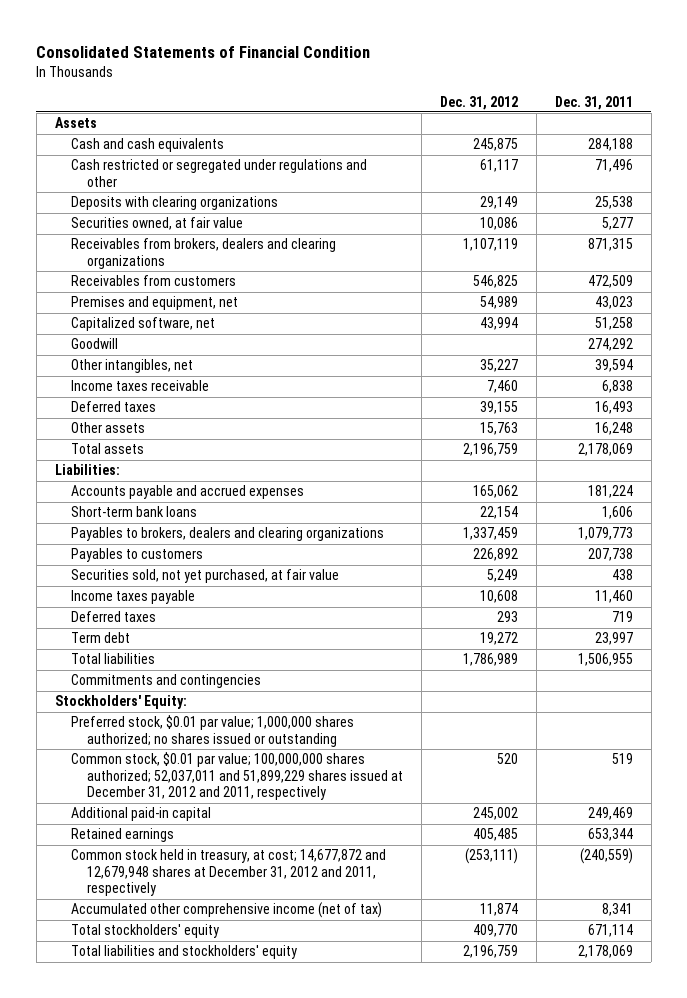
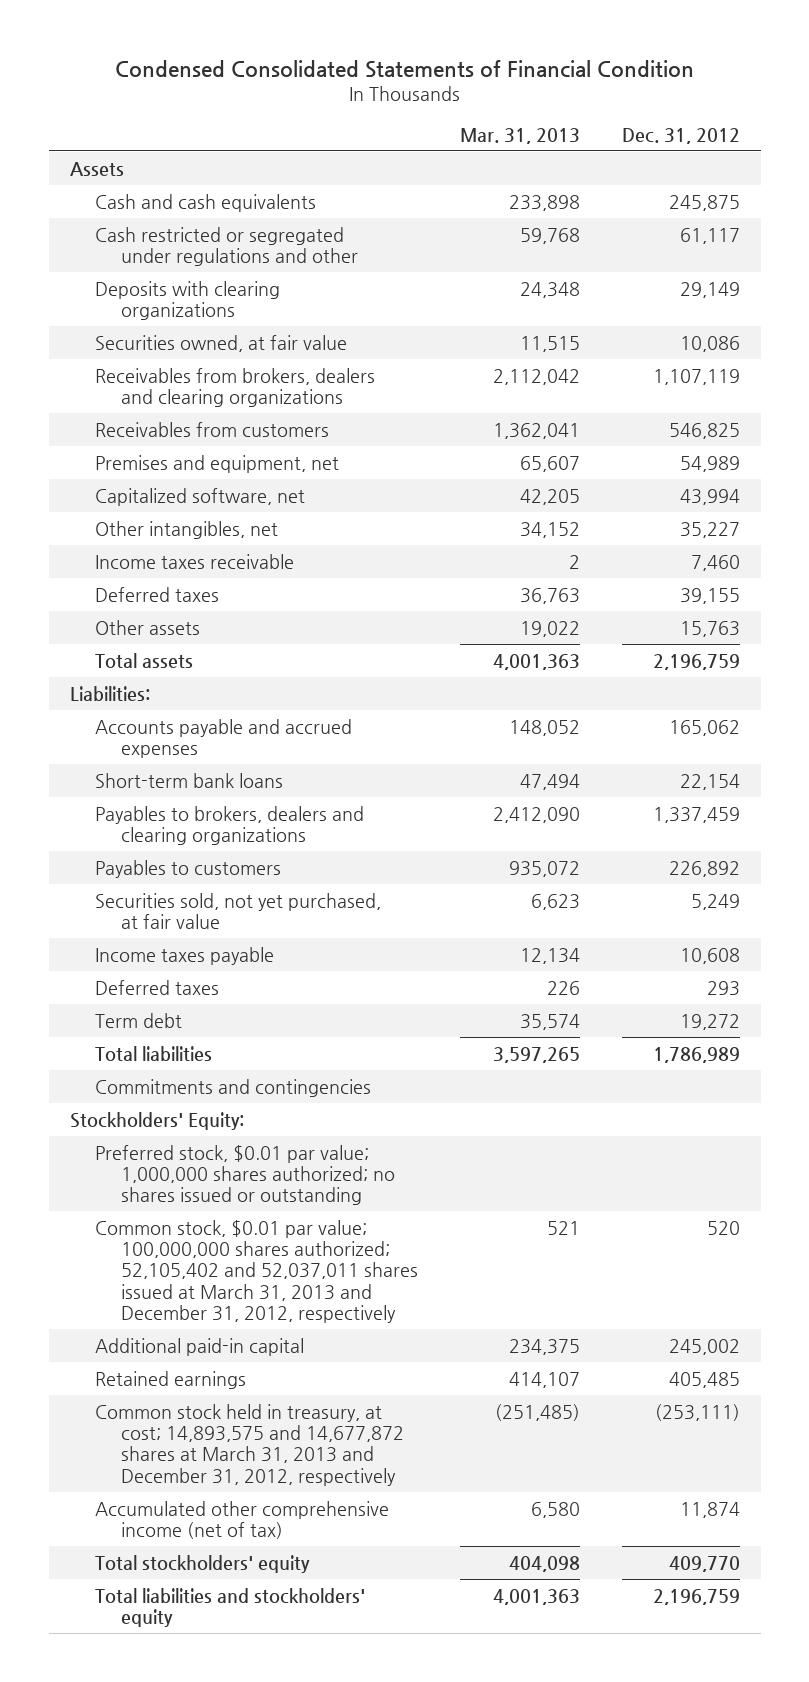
[36,46,371,59] Consolidated Statements of Financial Condition -> [114,60,694,79] Condensed Consolidated Statements of Financial Condition
[554,95,633,110] Dec. 31, 2011 -> none
none -> [459,127,580,144] Mar. 31, 2013
[70,338,118,350] Goodwill -> none
[70,752,404,801] Common stock, $0.01 par value; 100,000,000 shares authorized; 52,037,011 and 51,899,229 shares issued at December 31, 2012 and 2011, respectively -> [95,1219,419,1323] Common stock, $0.01 par value; 100,000,000 shares authorized; 52,105,402 and 52,037,011 shares issued at March 31, 2013 and December 31, 2012, respectively
[70,849,386,897] Common stock held in treasury, at cost; 14,677,872 and 12,679,948 shares at December 31, 2012 and 2011, respectively -> [95,1403,405,1486] Common stock held in treasury, at cost; 14,893,575 and 14,677,872 shares at March 31, 2013 and December 31, 2012, respectively

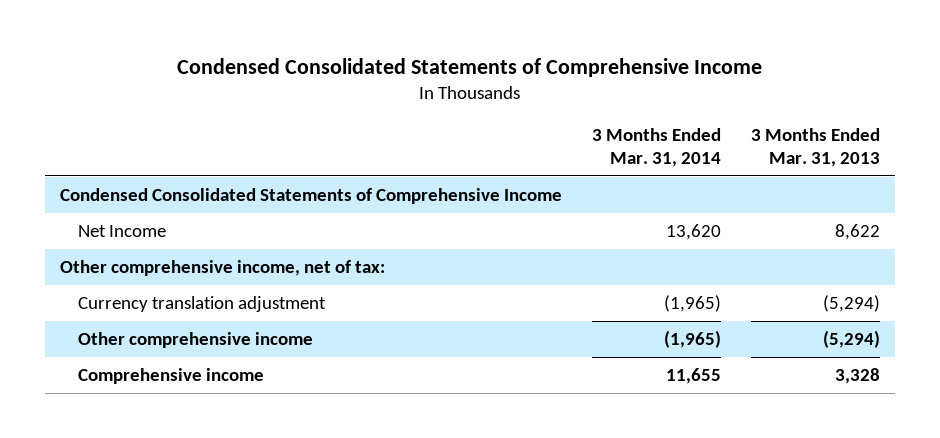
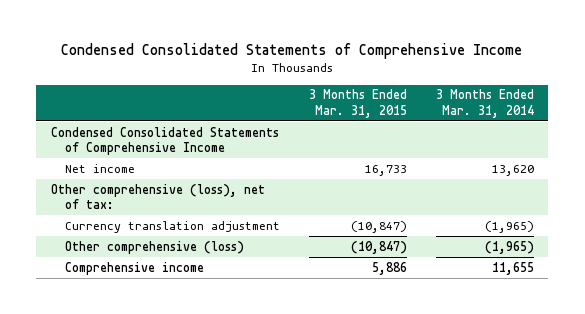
[750,128,880,167] 3 Months Ended Mar. 31, 2013 -> none
none -> [308,89,407,118] 3 Months Ended Mar. 31, 2015
[77,224,166,237] Net Income -> [64,163,135,173] Net income
[59,259,385,276] Other comprehensive income, net of tax: -> [50,183,265,210] Other comprehensive (loss), net of tax:
[77,331,313,348] Other comprehensive income -> [64,240,244,254] Other comprehensive (loss)

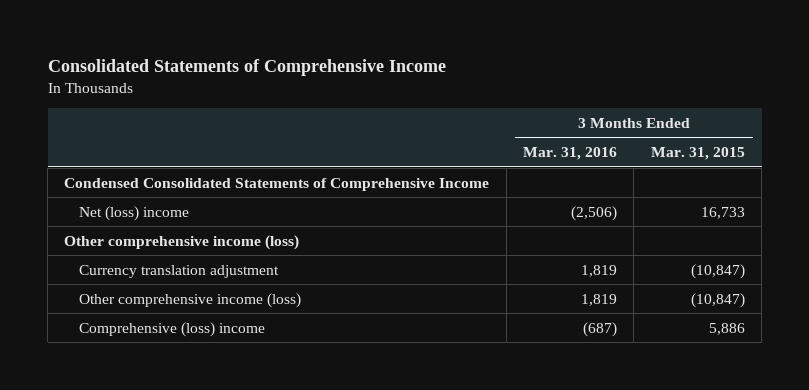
[61,43,523,60] Condensed Consolidated Statements of Comprehensive Income -> [47,58,446,76] Consolidated Statements of Comprehensive Income
[435,89,534,118] 3 Months Ended Mar. 31, 2014 -> none
none -> [523,147,618,161] Mar. 31, 2016
[64,163,135,173] Net income -> [79,205,190,221] Net (loss) income
[50,183,265,210] Other comprehensive (loss), net of tax: -> [64,234,300,250] Other comprehensive income (loss)
[64,240,244,254] Other comprehensive (loss) -> [79,292,302,308] Other comprehensive income (loss)
[64,261,204,275] Comprehensive income -> [79,321,266,337] Comprehensive (loss) income

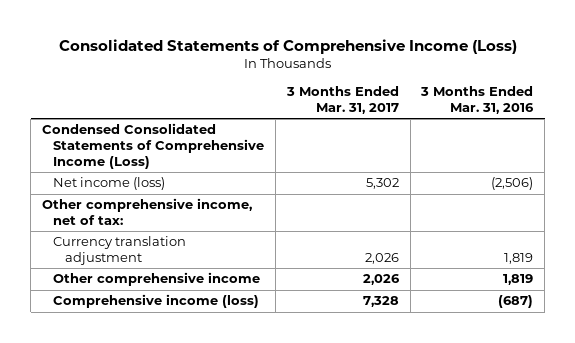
[47,58,446,76] Consolidated Statements of Comprehensive Income -> [58,38,517,54] Consolidated Statements of Comprehensive Income (Loss)
[650,147,745,161] Mar. 31, 2015 -> none
none -> [285,86,399,115] 3 Months Ended Mar. 31, 2017
[64,177,490,191] Condensed Consolidated Statements of Comprehensive Income -> [41,123,265,169] Condensed Consolidated Statements of Comprehensive Income (Loss)
[79,205,190,221] Net (loss) income -> [53,177,166,191] Net income (loss)
[64,234,300,250] Other comprehensive income (loss) -> [41,198,252,226] Other comprehensive income, net of tax:
[79,292,302,308] Other comprehensive income (loss) -> [53,272,261,287] Other comprehensive income
[79,321,266,337] Comprehensive (loss) income -> [53,294,260,309] Comprehensive income (loss)

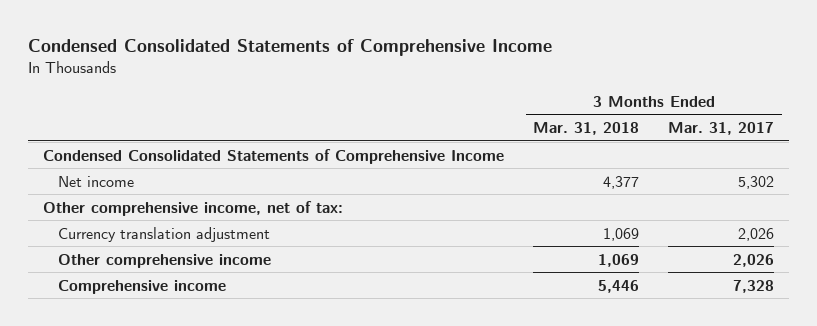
[58,38,517,54] Consolidated Statements of Comprehensive Income (Loss) -> [28,39,553,57] Condensed Consolidated Statements of Comprehensive Income
[420,86,535,115] 3 Months Ended Mar. 31, 2016 -> none
none -> [533,122,640,136] Mar. 31, 2018
[41,123,265,169] Condensed Consolidated Statements of Comprehensive Income (Loss) -> [42,148,504,164] Condensed Consolidated Statements of Comprehensive Income
[53,177,166,191] Net income (loss) -> [58,175,135,187] Net income
[53,294,260,309] Comprehensive income (loss) -> [58,279,227,294] Comprehensive income

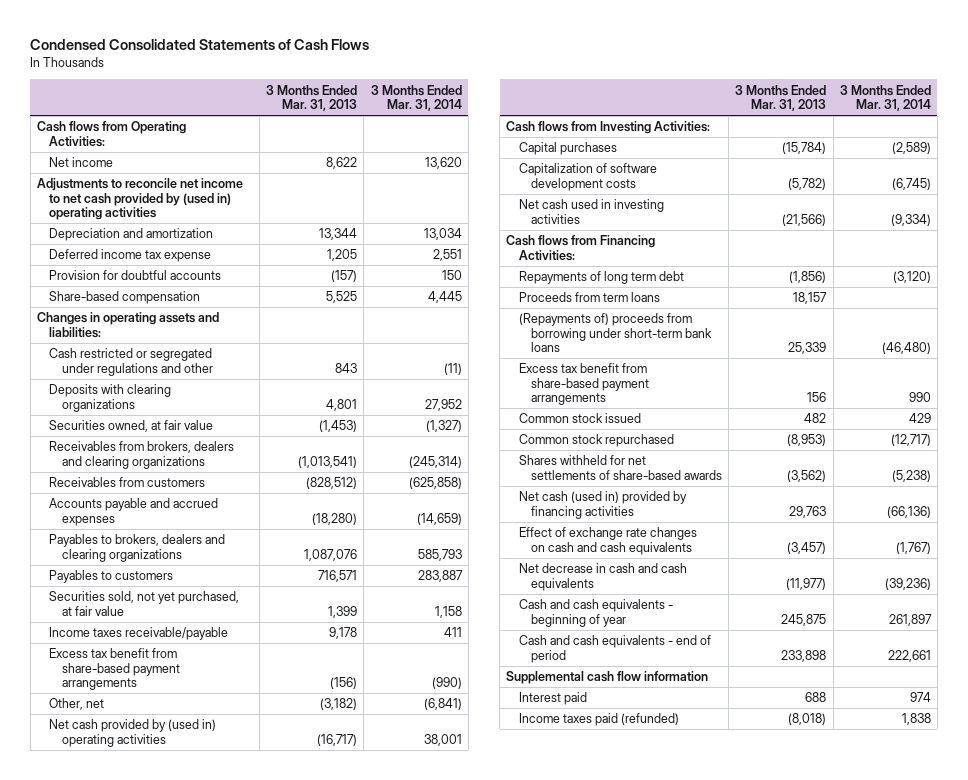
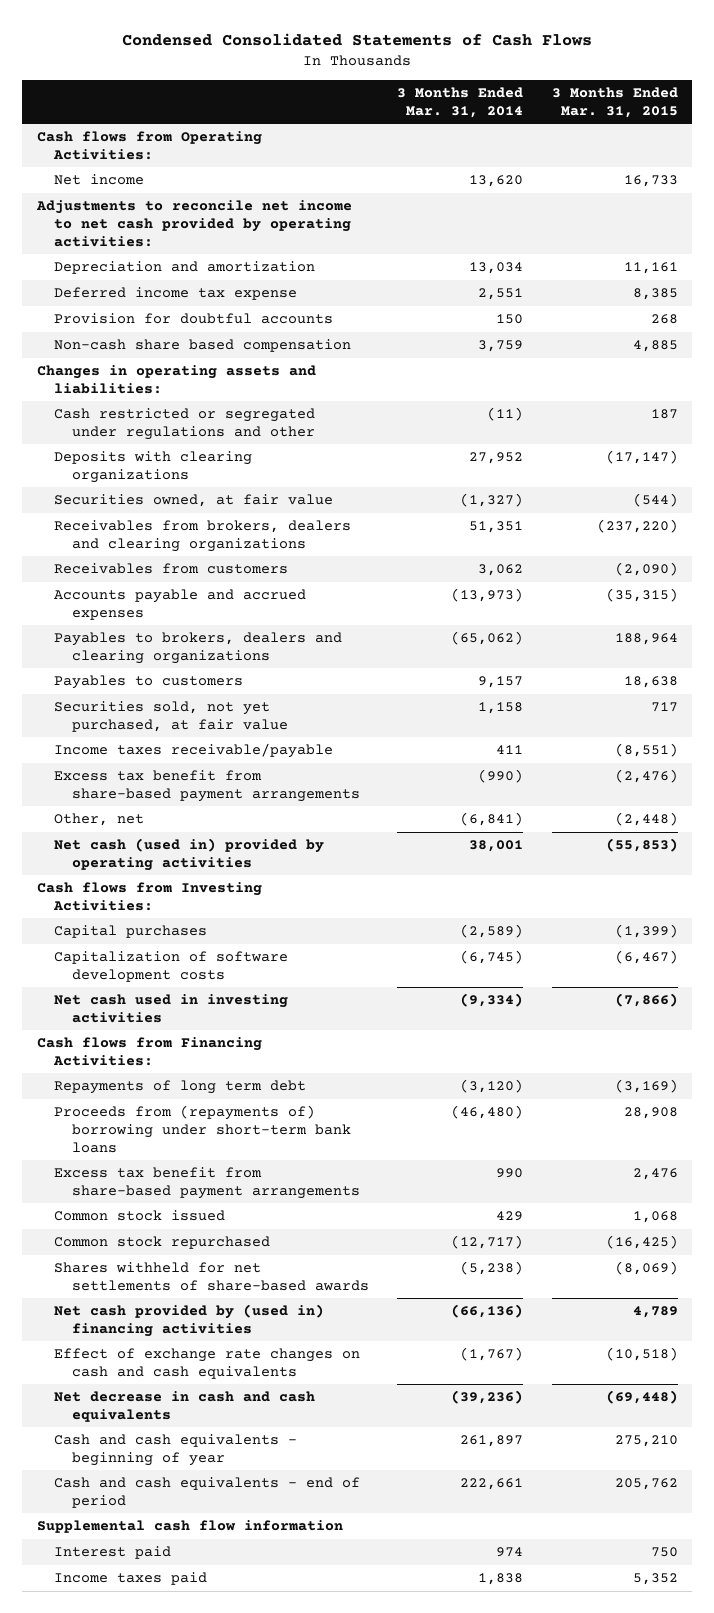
[266,84,358,112] 3 Months Ended Mar. 31, 2013 -> none
none -> [551,86,678,118] 3 Months Ended Mar. 31, 2015
[37,178,244,221] Adjustments to reconcile net income to net cash provided by (used in) operating activities -> [35,200,352,247] Adjustments to reconcile net income to net cash provided by operating activities:
[49,291,201,305] Share-based compensation -> [54,339,352,353] Non-cash share based compensation
[427,291,462,304] 4,445 -> [478,340,524,353] 3,759
[408,455,462,468] (245,314) -> [469,521,524,534] 51,351
[408,477,462,490] (625,858) -> [478,564,524,577] 3,062
[416,512,462,525] (14,659) -> [451,588,524,603] (13,973)
[417,548,462,561] 585,793 -> [451,631,524,646] (65,062)
[417,570,463,583] 283,887 -> [478,676,524,689] 9,157
[49,719,217,747] Net cash provided by (used in) operating activities -> [54,838,325,871] Net cash (used in) provided by operating activities
[518,292,660,303] Proceeds from term loans -> none
[518,313,713,353] (Repayments of) proceeds from borrowing under short-term bank loans -> [54,1105,352,1153] Proceeds from (repayments of) borrowing under short-term bank loans
[518,491,687,519] Net cash (used in) provided by financing activities -> [54,1304,325,1337] Net cash provided by (used in) financing activities
[518,713,679,727] Income taxes paid (refunded) -> [54,1572,208,1586] Income taxes paid

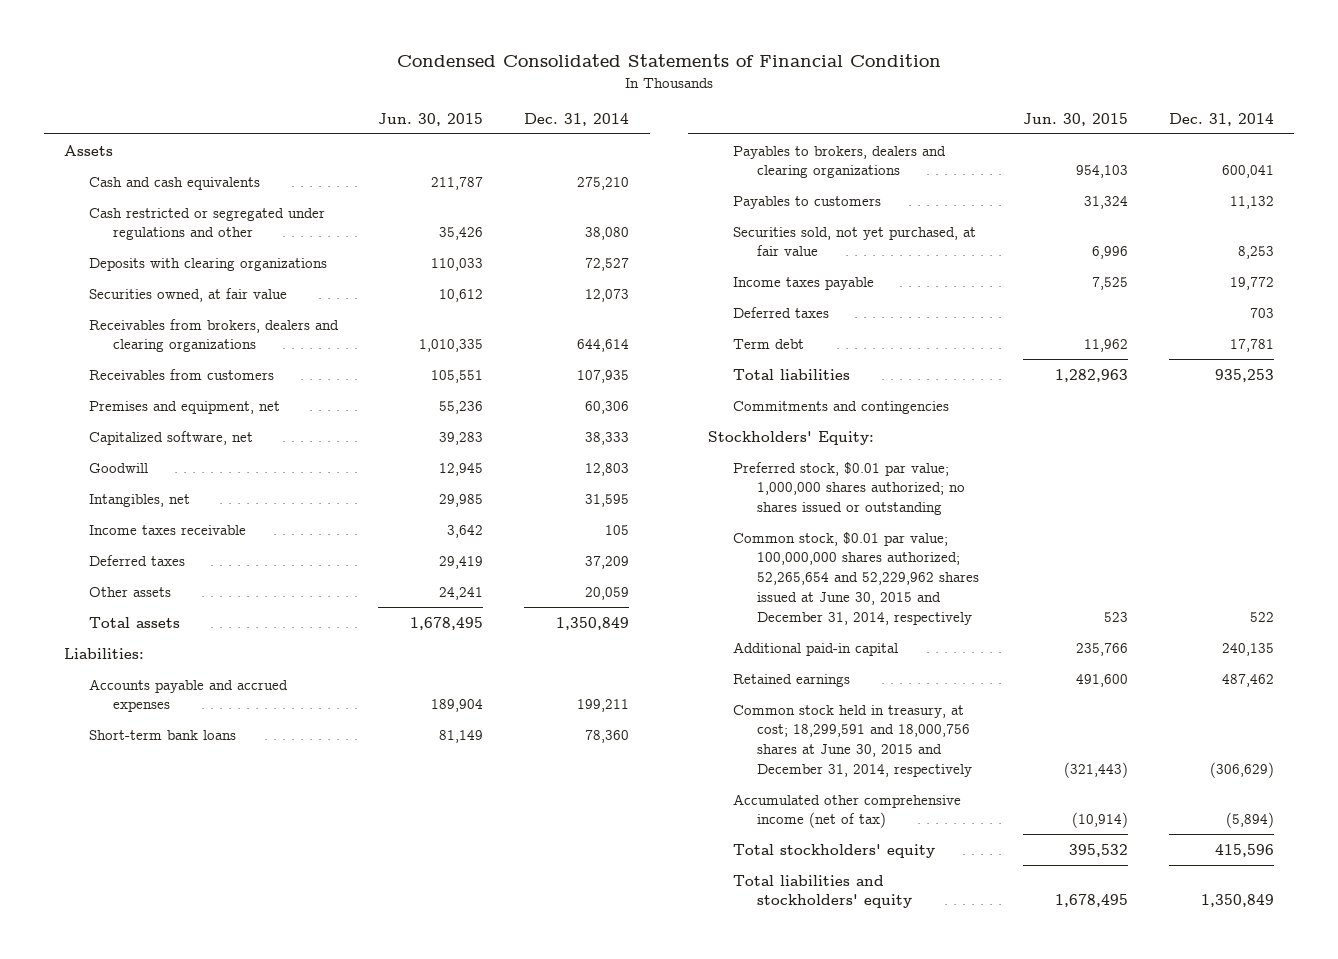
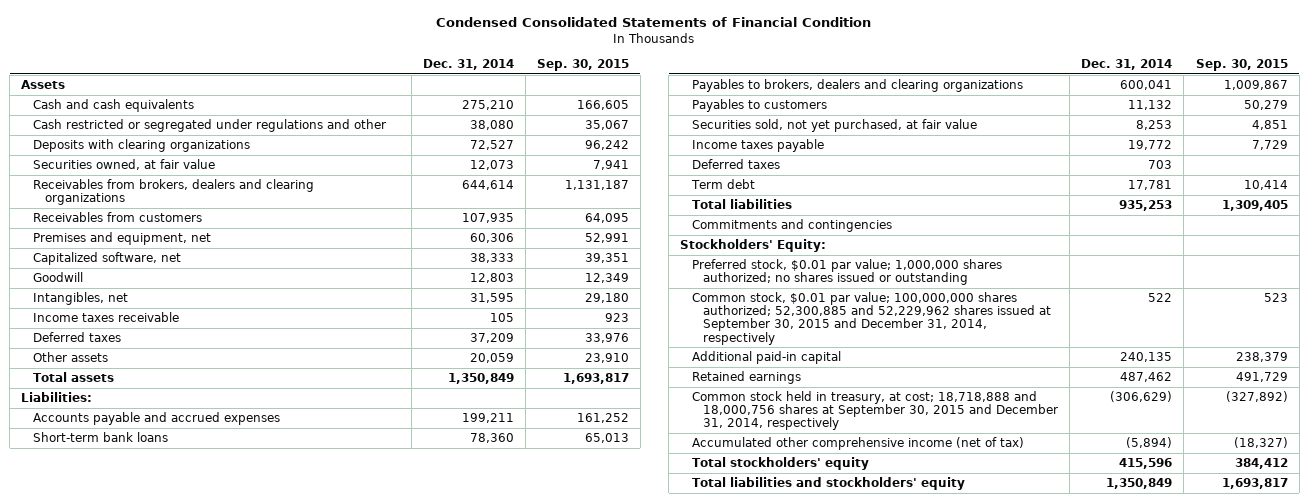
[378,112,484,126] Jun. 30, 2015 -> none
none -> [536,59,629,72] Sep. 30, 2015
[732,531,980,625] Common stock, $0.01 par value; 100,000,000 shares authorized; 52,265,654 and 52,229,962 shares issued at June 30, 2015 and December 31, 2014, respectively -> [691,291,1052,345] Common stock, $0.01 par value; 100,000,000 shares authorized; 52,300,885 and 52,229,962 shares issued at September 30, 2015 and December 31, 2014, respectively
[732,704,973,778] Common stock held in treasury, at cost; 18,299,591 and 18,000,756 shares at June 30, 2015 and December 31, 2014, respectively -> [691,390,1059,431] Common stock held in treasury, at cost; 18,718,888 and 18,000,756 shares at September 30, 2015 and December 31, 2014, respectively

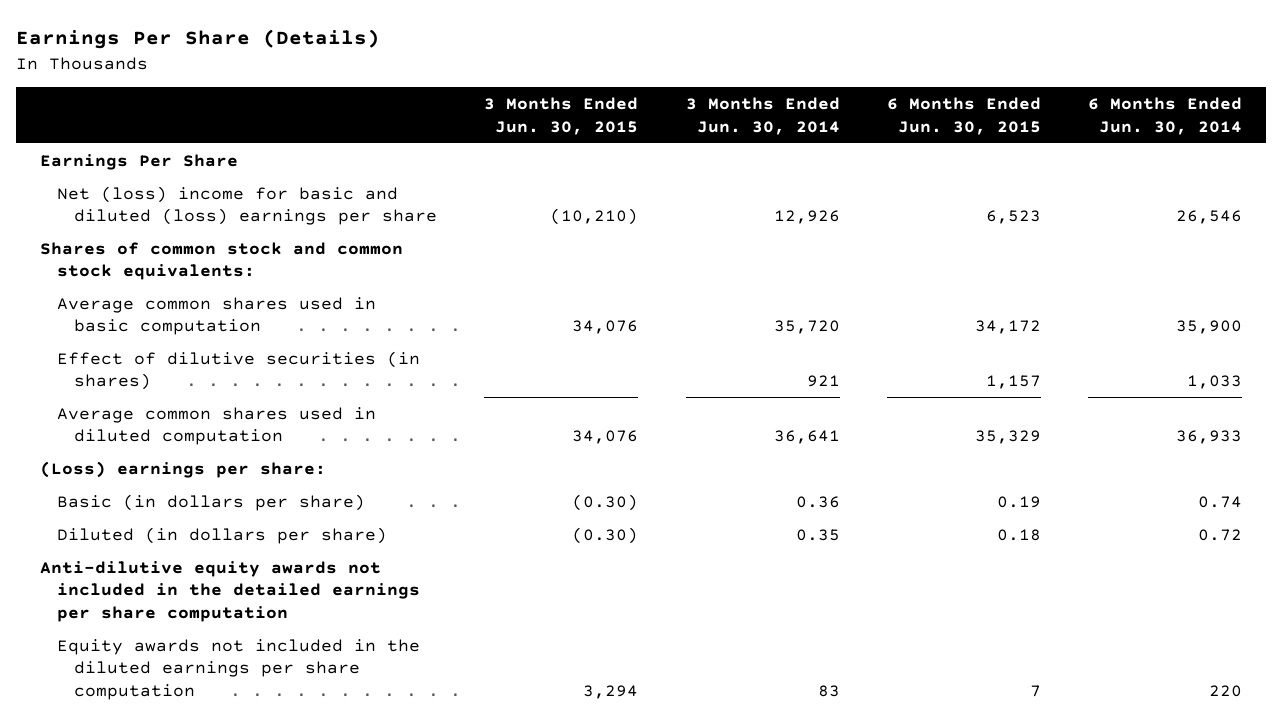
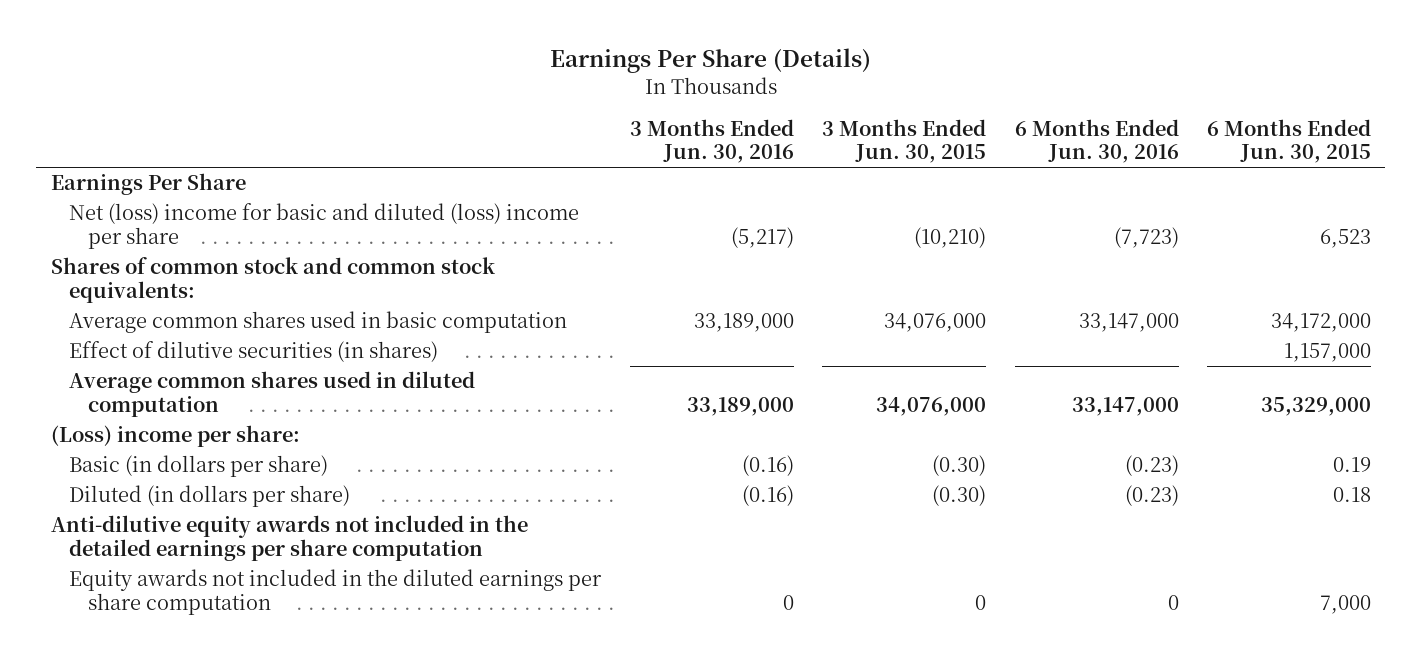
[685,97,840,135] 3 Months Ended Jun. 30, 2014 -> none
[1088,97,1243,135] 6 Months Ended Jun. 30, 2014 -> none
none -> [629,118,794,164] 3 Months Ended Jun. 30, 2016
none -> [1014,118,1179,164] 6 Months Ended Jun. 30, 2016
[56,185,438,226] Net (loss) income for basic and diluted (loss) earnings per share -> [69,203,580,249] Net (loss) income for basic and diluted (loss) income per share
[572,320,639,335] 34,076 -> [884,313,987,333] 34,076,000
[974,320,1041,335] 34,172 -> [1270,313,1371,333] 34,172,000
[985,375,1041,390] 1,157 -> [1283,343,1371,363] 1,157,000
[572,430,639,445] 34,076 -> [876,396,987,416] 34,076,000
[974,430,1041,445] 35,329 -> [1260,396,1371,416] 35,329,000
[39,460,326,478] (Loss) earnings per share: -> [50,425,300,448] (Loss) income per share:
[583,684,639,699] 3,294 -> [975,594,987,610] 0
[1029,684,1041,697] 7 -> [1319,594,1371,614] 7,000

